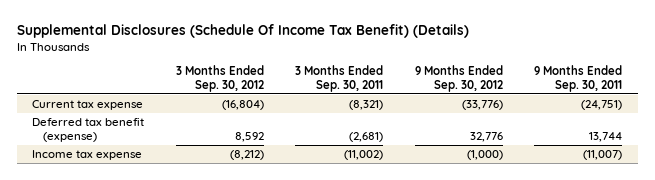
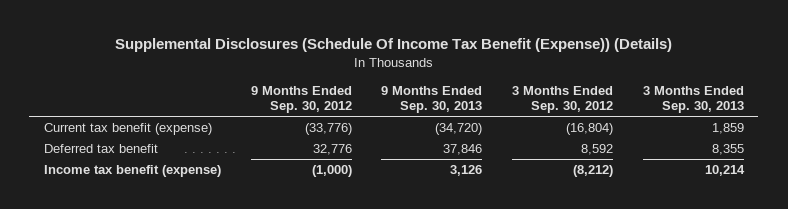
[16,23,469,38] Supplemental Disclosures (Schedule Of Income Tax Benefit) (Details) -> [114,38,672,53] Supplemental Disclosures (Schedule Of Income Tax Benefit (Expense)) (Details)
[295,65,384,92] 3 Months Ended Sep. 30, 2011 -> none
[534,65,623,92] 9 Months Ended Sep. 30, 2011 -> none
none -> [381,85,483,113] 9 Months Ended Sep. 30, 2013
none -> [642,85,744,113] 3 Months Ended Sep. 30, 2013
[32,100,144,111] Current tax expense -> [43,123,212,136] Current tax benefit (expense)
[32,118,145,142] Deferred tax benefit (expense) -> [43,144,158,154] Deferred tax benefit
[32,150,143,161] Income tax expense -> [43,165,221,178] Income tax benefit (expense)

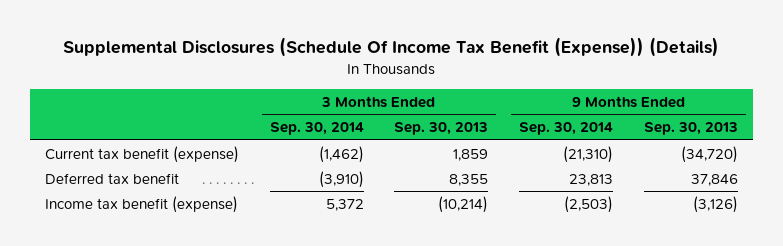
[250,85,352,113] 9 Months Ended Sep. 30, 2012 -> none
[511,85,613,113] 3 Months Ended Sep. 30, 2012 -> none
none -> [269,122,364,136] Sep. 30, 2014
none -> [519,122,614,136] Sep. 30, 2014
[450,165,483,177] 3,126 -> [692,195,738,213] (3,126)
[704,165,745,177] 10,214 -> [438,195,489,213] (10,214)

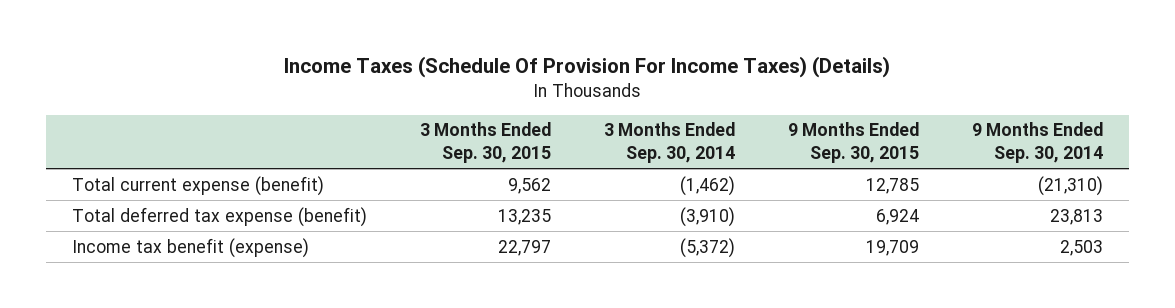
[63,37,720,58] Supplemental Disclosures (Schedule Of Income Tax Benefit (Expense)) (Details) -> [284,55,891,78] Income Taxes (Schedule Of Provision For Income Taxes) (Details)
[394,122,489,136] Sep. 30, 2013 -> none
[643,122,738,136] Sep. 30, 2013 -> none
none -> [419,122,551,164] 3 Months Ended Sep. 30, 2015
none -> [787,122,919,164] 9 Months Ended Sep. 30, 2015
[45,145,240,163] Current tax benefit (expense) -> [72,175,325,196] Total current expense (benefit)
[45,172,180,184] Deferred tax benefit -> [72,206,368,227] Total deferred tax expense (benefit)
[325,198,364,211] 5,372 -> [679,237,735,258] (5,372)
[564,195,614,213] (2,503) -> [1059,239,1103,256] 2,503

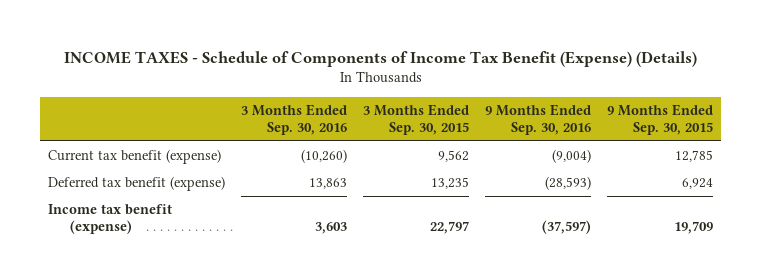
[284,55,891,78] Income Taxes (Schedule Of Provision For Income Taxes) (Details) -> [63,50,697,67] INCOME TAXES - Schedule of Components of Income Tax Benefit (Expense) (Details)
[603,122,735,164] 3 Months Ended Sep. 30, 2014 -> none
[971,122,1103,164] 9 Months Ended Sep. 30, 2014 -> none
none -> [241,103,348,135] 3 Months Ended Sep. 30, 2016
none -> [485,103,592,135] 9 Months Ended Sep. 30, 2016
[72,175,325,196] Total current expense (benefit) -> [48,149,222,165] Current tax benefit (expense)
[72,206,368,227] Total deferred tax expense (benefit) -> [48,176,226,192] Deferred tax benefit (expense)

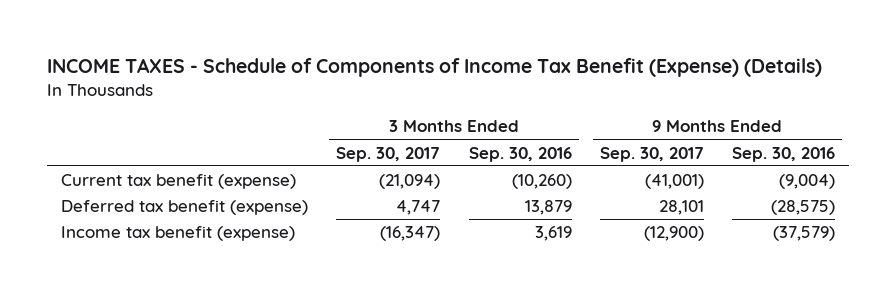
[363,103,470,135] 3 Months Ended Sep. 30, 2015 -> none
[607,103,714,135] 9 Months Ended Sep. 30, 2015 -> none
none -> [336,146,441,162] Sep. 30, 2017
none -> [599,146,704,162] Sep. 30, 2017
[309,178,348,190] 13,863 -> [524,200,572,216] 13,879
[545,176,592,191] (28,593) -> [771,200,836,216] (28,575)
[315,222,348,235] 3,603 -> [534,226,572,242] 3,619
[542,220,592,235] (37,597) -> [773,226,836,242] (37,579)

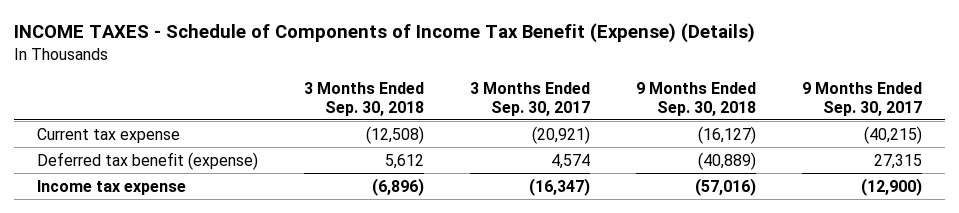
[468,146,572,162] Sep. 30, 2016 -> none
[732,146,836,162] Sep. 30, 2016 -> none
none -> [304,82,425,116] 3 Months Ended Sep. 30, 2018
none -> [636,82,757,116] 9 Months Ended Sep. 30, 2018
[60,174,296,190] Current tax benefit (expense) -> [36,127,180,143] Current tax expense
[379,174,441,190] (21,094) -> [532,125,591,144] (20,921)
[644,174,704,190] (41,001) -> [864,125,923,144] (40,215)
[396,200,441,216] 4,747 -> [551,153,591,169] 4,574
[658,200,704,216] 28,101 -> [874,153,923,169] 27,315
[60,226,295,242] Income tax benefit (expense) -> [36,179,186,195] Income tax expense

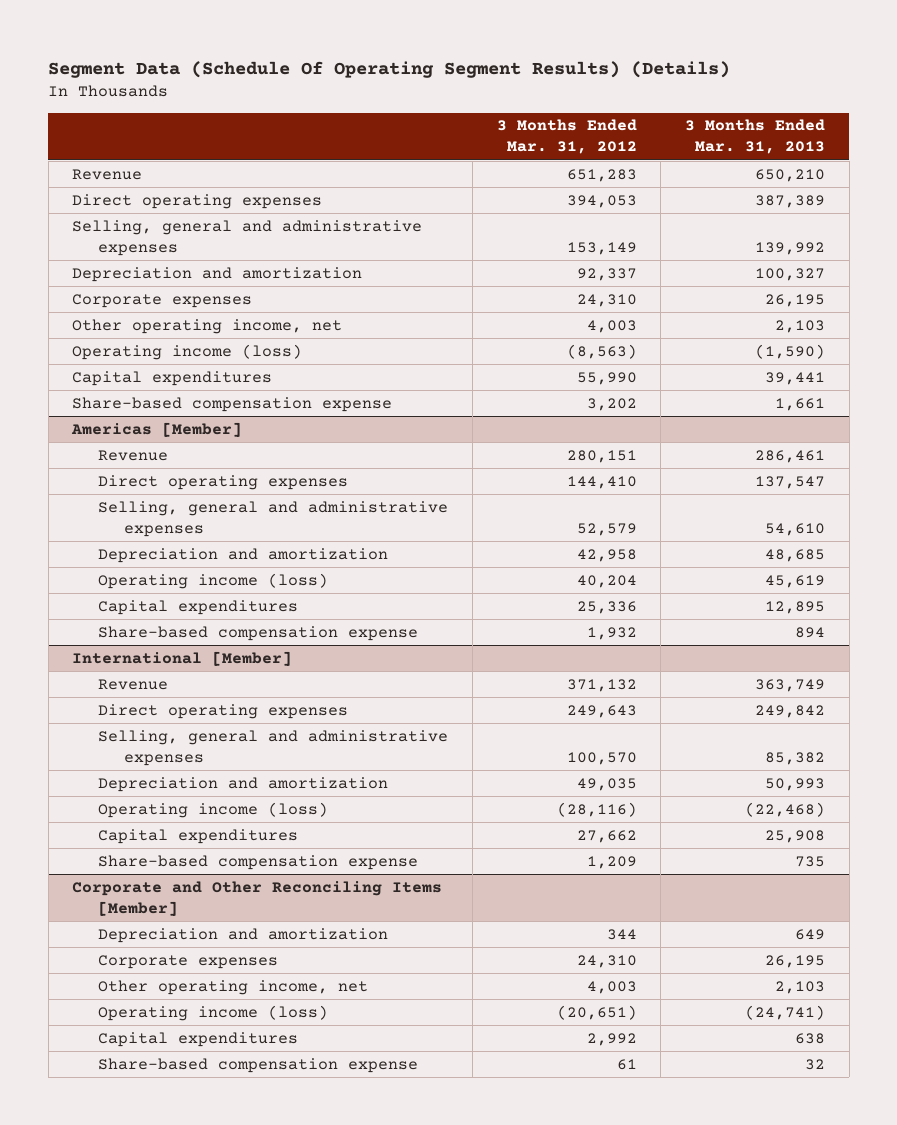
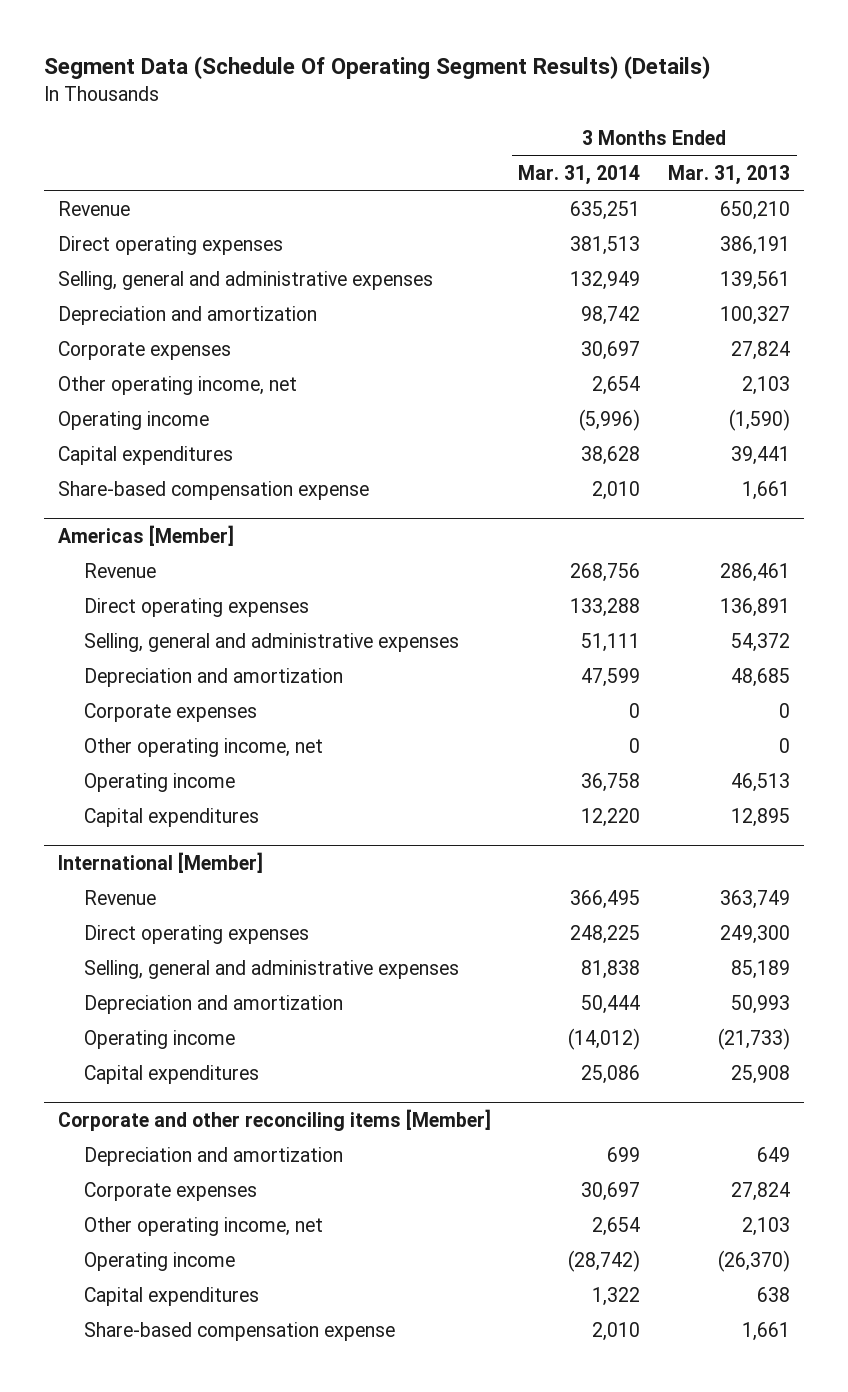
[496,119,637,155] 3 Months Ended Mar. 31, 2012 -> none
none -> [518,165,641,186] Mar. 31, 2014
[755,194,826,208] 387,389 -> [719,236,790,256] 386,191
[755,241,826,255] 139,992 -> [719,271,790,291] 139,561
[765,293,826,307] 26,195 -> [730,341,790,361] 27,824
[72,343,303,360] Operating income (loss) -> [57,411,209,431] Operating income
[755,475,826,489] 137,547 -> [719,598,790,618] 136,891
[765,522,826,536] 54,610 -> [730,633,790,653] 54,372
none -> [83,703,257,723] Corporate expenses
none -> [83,738,323,758] Other operating income, net
[98,572,329,589] Operating income (loss) -> [83,773,235,793] Operating income
[765,574,826,588] 45,619 -> [730,773,790,793] 46,513
[98,625,419,641] Share-based compensation expense -> none
[755,704,826,718] 249,842 -> [719,925,790,945] 249,300
[765,751,826,765] 85,382 -> [730,960,790,980] 85,189
[98,801,329,818] Operating income (loss) -> [83,1030,235,1050] Operating income
[745,801,826,817] (22,468) -> [717,1028,790,1051] (21,733)
[98,854,419,870] Share-based compensation expense -> none
[72,880,443,916] Corporate and Other Reconciling Items [Member] -> [57,1108,491,1131] Corporate and other reconciling items [Member]
[765,954,826,968] 26,195 -> [730,1182,790,1202] 27,824
[98,1004,329,1021] Operating income (loss) -> [83,1252,235,1272] Operating income
[745,1004,826,1020] (24,741) -> [717,1250,790,1273] (26,370)
[805,1058,826,1070] 32 -> [741,1322,790,1342] 1,661

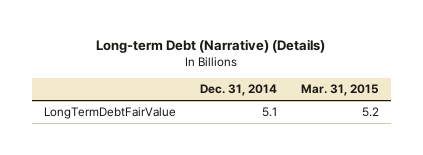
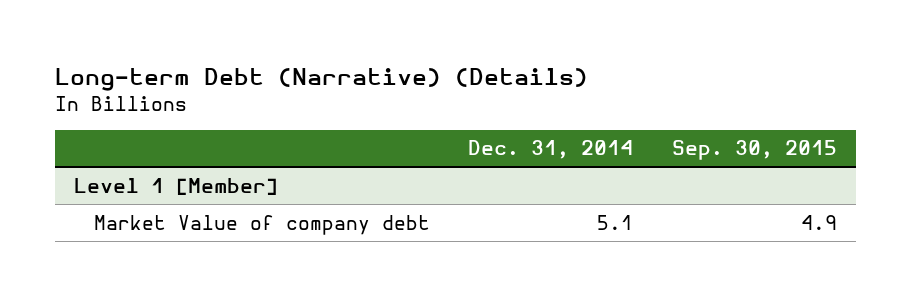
[300,84,379,97] Mar. 31, 2015 -> none
none -> [671,140,837,161] Sep. 30, 2015
none -> [74,177,279,195] Level 1 [Member]
[43,107,176,120] LongTermDebtFairValue -> [94,214,431,235] Market Value of company debt

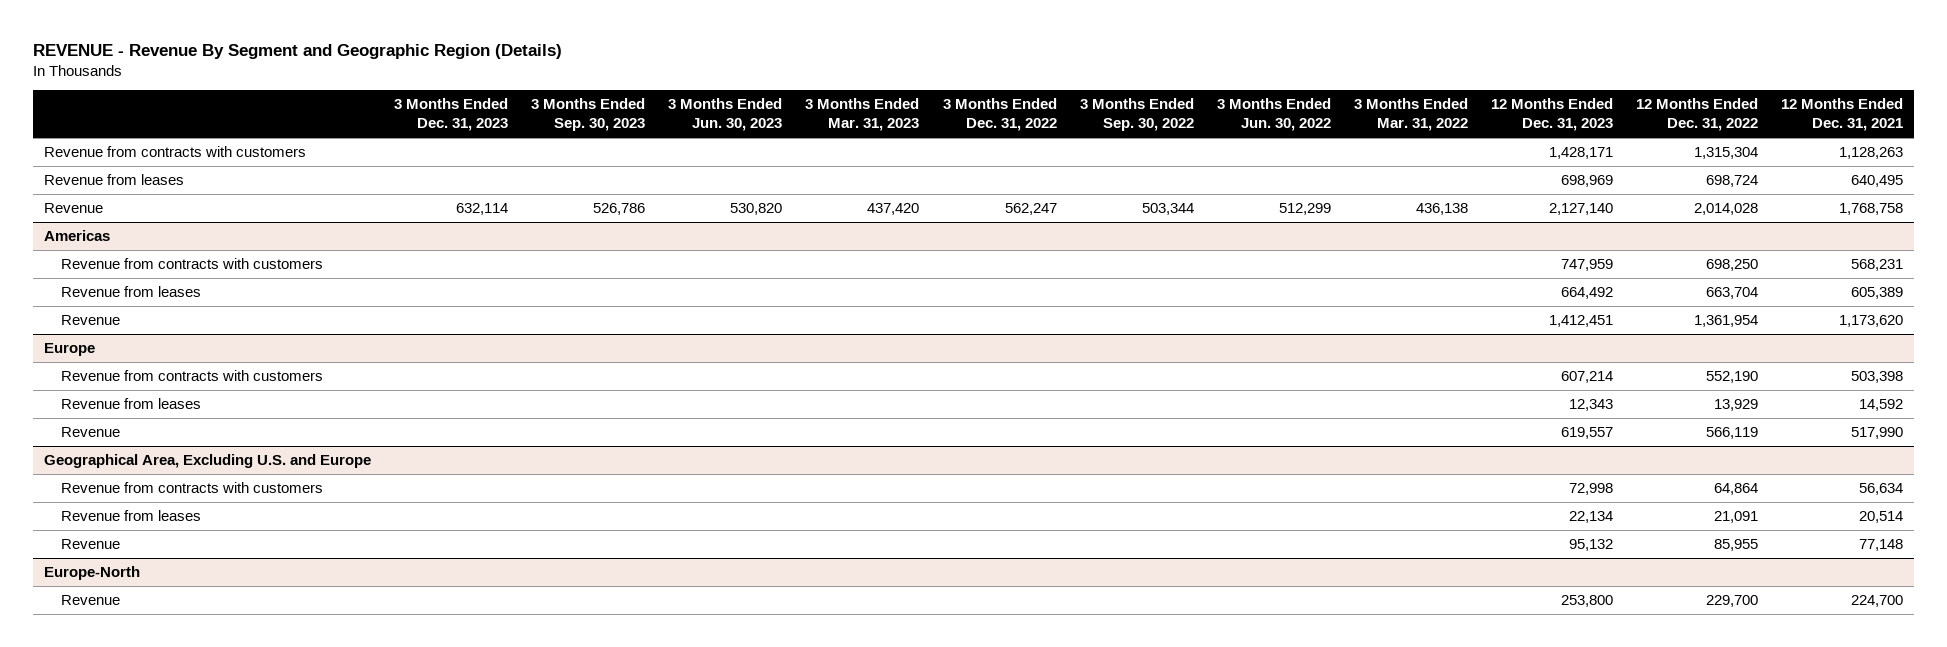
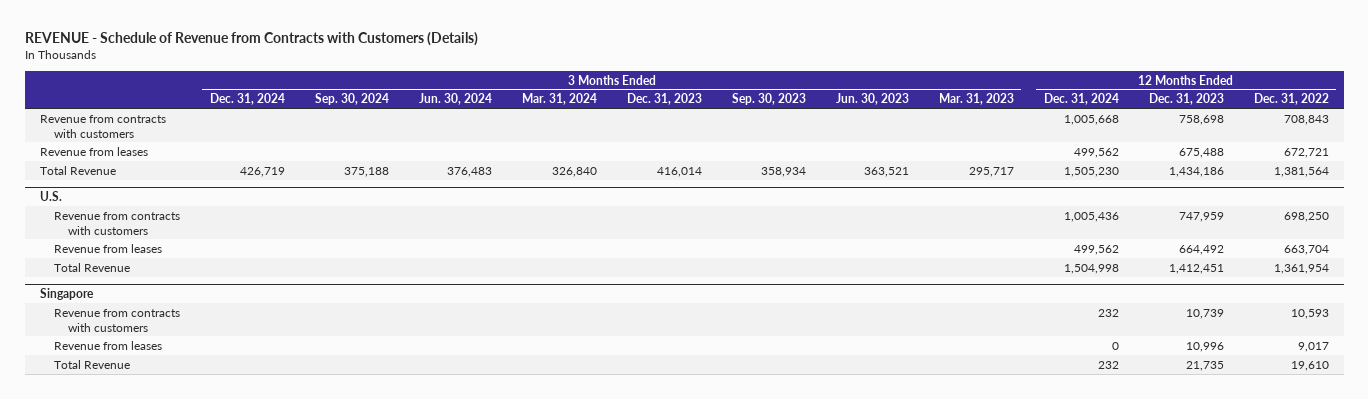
[32,43,562,59] REVENUE - Revenue By Segment and Geographic Region (Details) -> [24,32,478,47] REVENUE - Schedule of Revenue from Contracts with Customers (Details)
[942,98,1057,132] 3 Months Ended Dec. 31, 2022 -> none
[1079,98,1194,132] 3 Months Ended Sep. 30, 2022 -> none
[1216,98,1331,132] 3 Months Ended Jun. 30, 2022 -> none
[1353,98,1468,132] 3 Months Ended Mar. 31, 2022 -> none
[1780,98,1903,132] 12 Months Ended Dec. 31, 2021 -> none
none -> [209,93,285,106] Dec. 31, 2024
none -> [314,93,389,106] Sep. 30, 2024
none -> [418,93,492,106] Jun. 30, 2024
none -> [521,93,597,106] Mar. 31, 2024
none -> [1043,93,1119,106] Dec. 31, 2024
[1548,146,1613,159] 1,428,171 -> [1178,114,1224,125] 758,698
[1693,146,1758,159] 1,315,304 -> [1283,114,1329,125] 708,843
[1560,174,1613,187] 698,969 -> [1178,147,1224,158] 675,488
[1705,174,1758,187] 698,724 -> [1283,147,1329,158] 672,721
[44,202,104,213] Revenue -> [39,165,116,175] Total Revenue
[456,202,509,215] 632,114 -> [656,166,702,177] 416,014
[593,202,646,215] 526,786 -> [760,166,806,177] 358,934
[730,202,783,215] 530,820 -> [863,166,909,177] 363,521
[867,202,920,215] 437,420 -> [968,166,1014,177] 295,717
[1548,202,1613,215] 2,127,140 -> [1168,166,1224,177] 1,434,186
[1693,202,1758,215] 2,014,028 -> [1273,166,1329,177] 1,381,564
[44,229,111,241] Americas -> [39,191,62,202] U.S.
[44,342,96,356] Europe -> none
[44,453,372,468] Geographical Area, Excluding U.S. and Europe -> none
[61,481,324,493] Revenue from contracts with customers -> none
[61,509,202,521] Revenue from leases -> none
[61,538,121,549] Revenue -> none
[44,565,141,580] Europe-North -> none
[61,594,121,605] Revenue -> none
[61,314,121,325] Revenue -> [53,262,130,272] Total Revenue
none -> [39,288,94,301] Singapore
[1560,370,1613,383] 607,214 -> [1185,308,1224,319] 10,739
[1705,370,1758,383] 552,190 -> [1290,308,1329,319] 10,593
[1568,398,1613,411] 12,343 -> [1185,341,1224,352] 10,996
[1713,398,1758,411] 13,929 -> [1297,341,1329,352] 9,017
[61,426,121,437] Revenue -> [53,359,130,369] Total Revenue
[1560,426,1613,439] 619,557 -> [1185,360,1224,371] 21,735
[1705,426,1758,439] 566,119 -> [1290,360,1329,371] 19,610

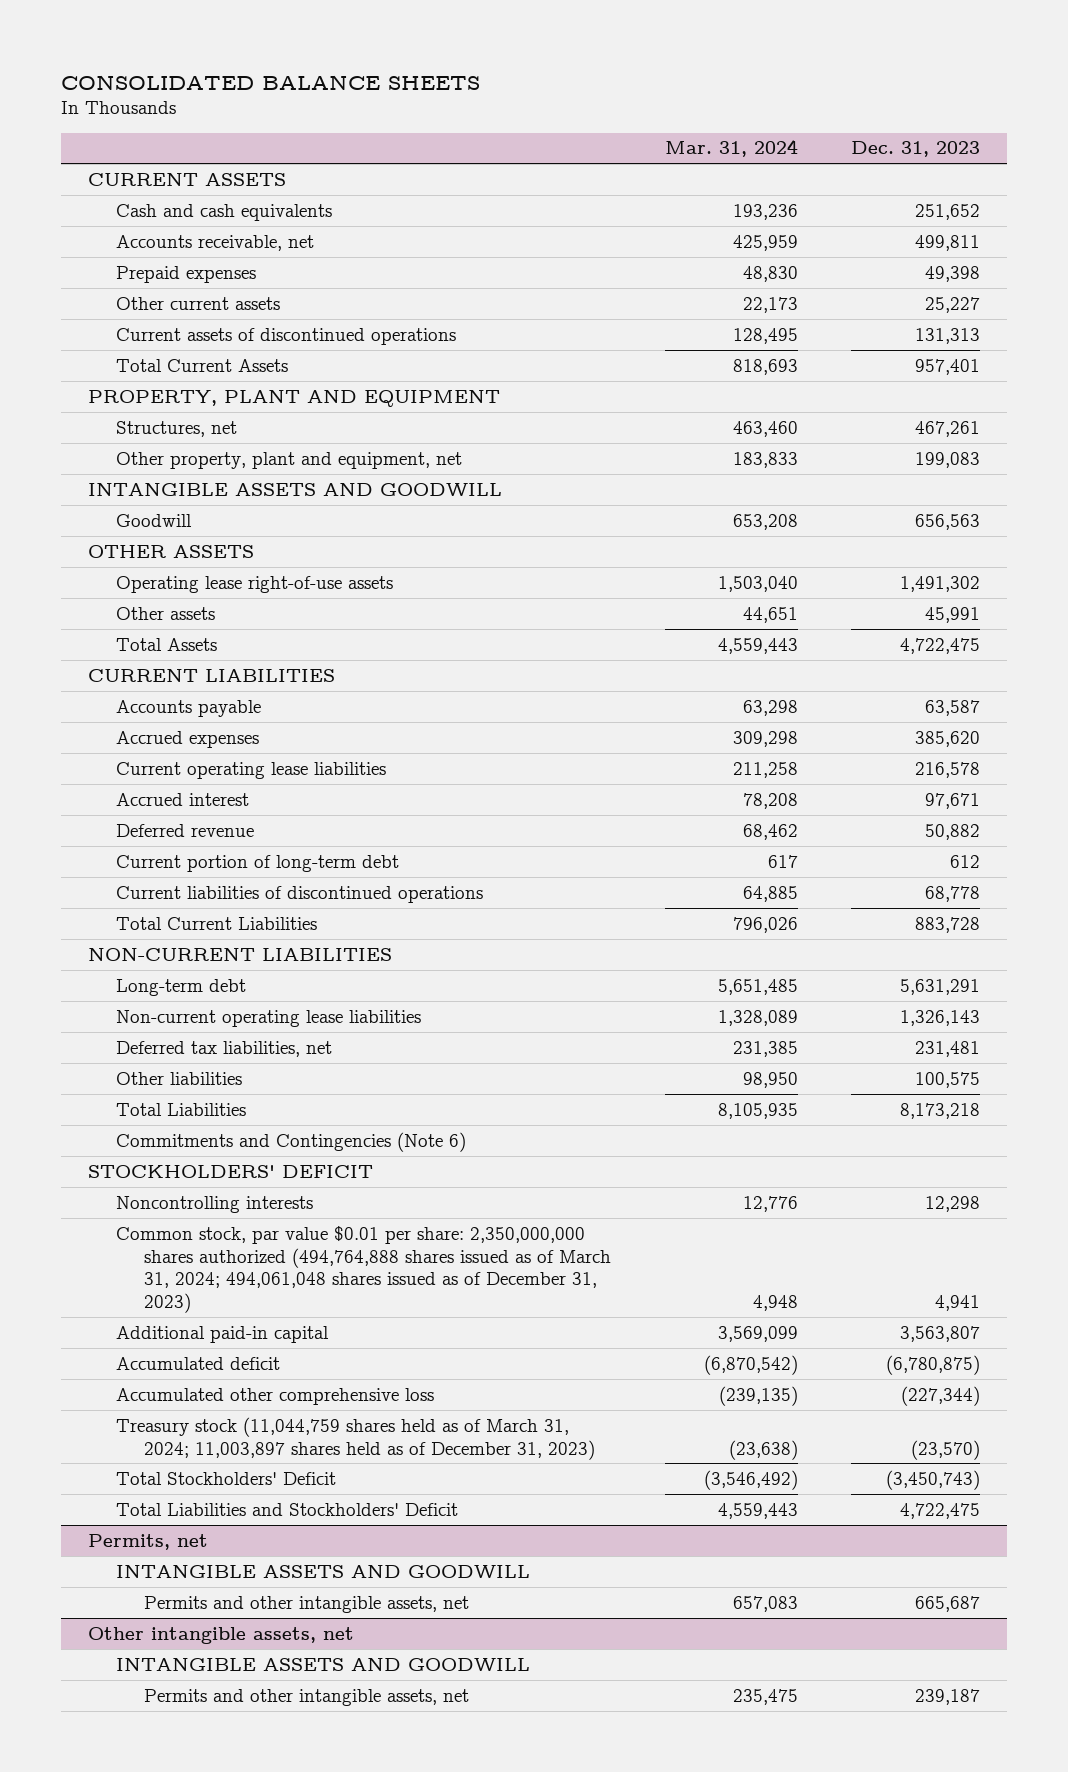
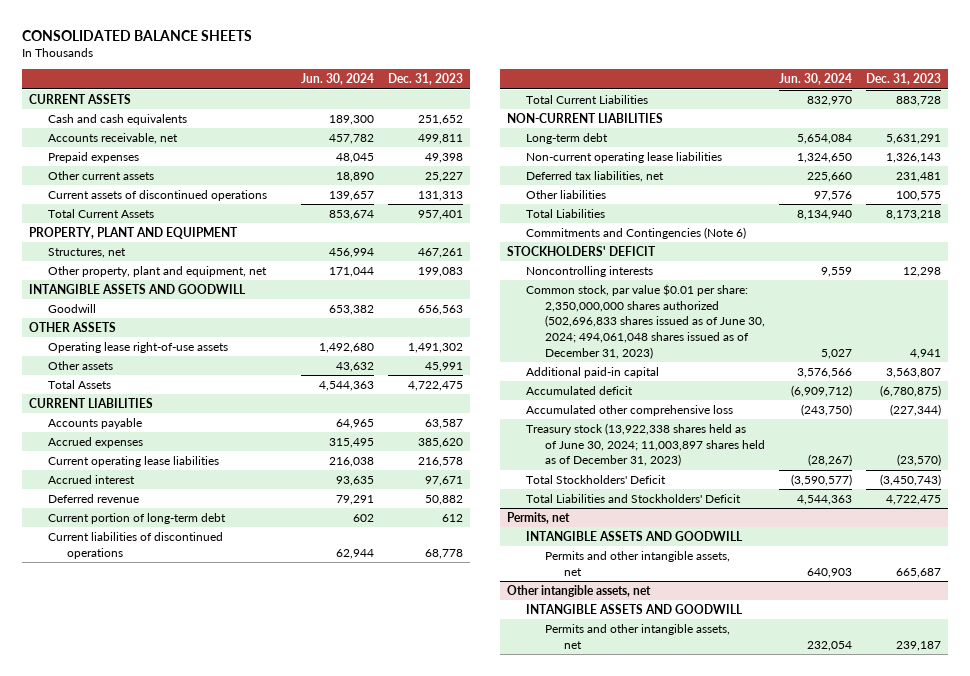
[664,139,798,158] Mar. 31, 2024 -> none
none -> [300,73,374,86] Jun. 30, 2024
[115,1225,612,1314] Common stock, par value $0.01 per share: 2,350,000,000 shares authorized (494,764,888 shares issued as of March 31, 2024; 494,061,048 shares issued as of December 31, 2023) -> [525,284,765,359] Common stock, par value $0.01 per share: 2,350,000,000 shares authorized (502,696,833 shares issued as of June 30, 2024; 494,061,048 shares issued as of December 31, 2023)
[115,1416,596,1460] Treasury stock (11,044,759 shares held as of March 31, 2024; 11,003,897 shares held as of December 31, 2023) -> [525,423,765,467] Treasury stock (13,922,338 shares held as of June 30, 2024; 11,003,897 shares held as of December 31, 2023)

